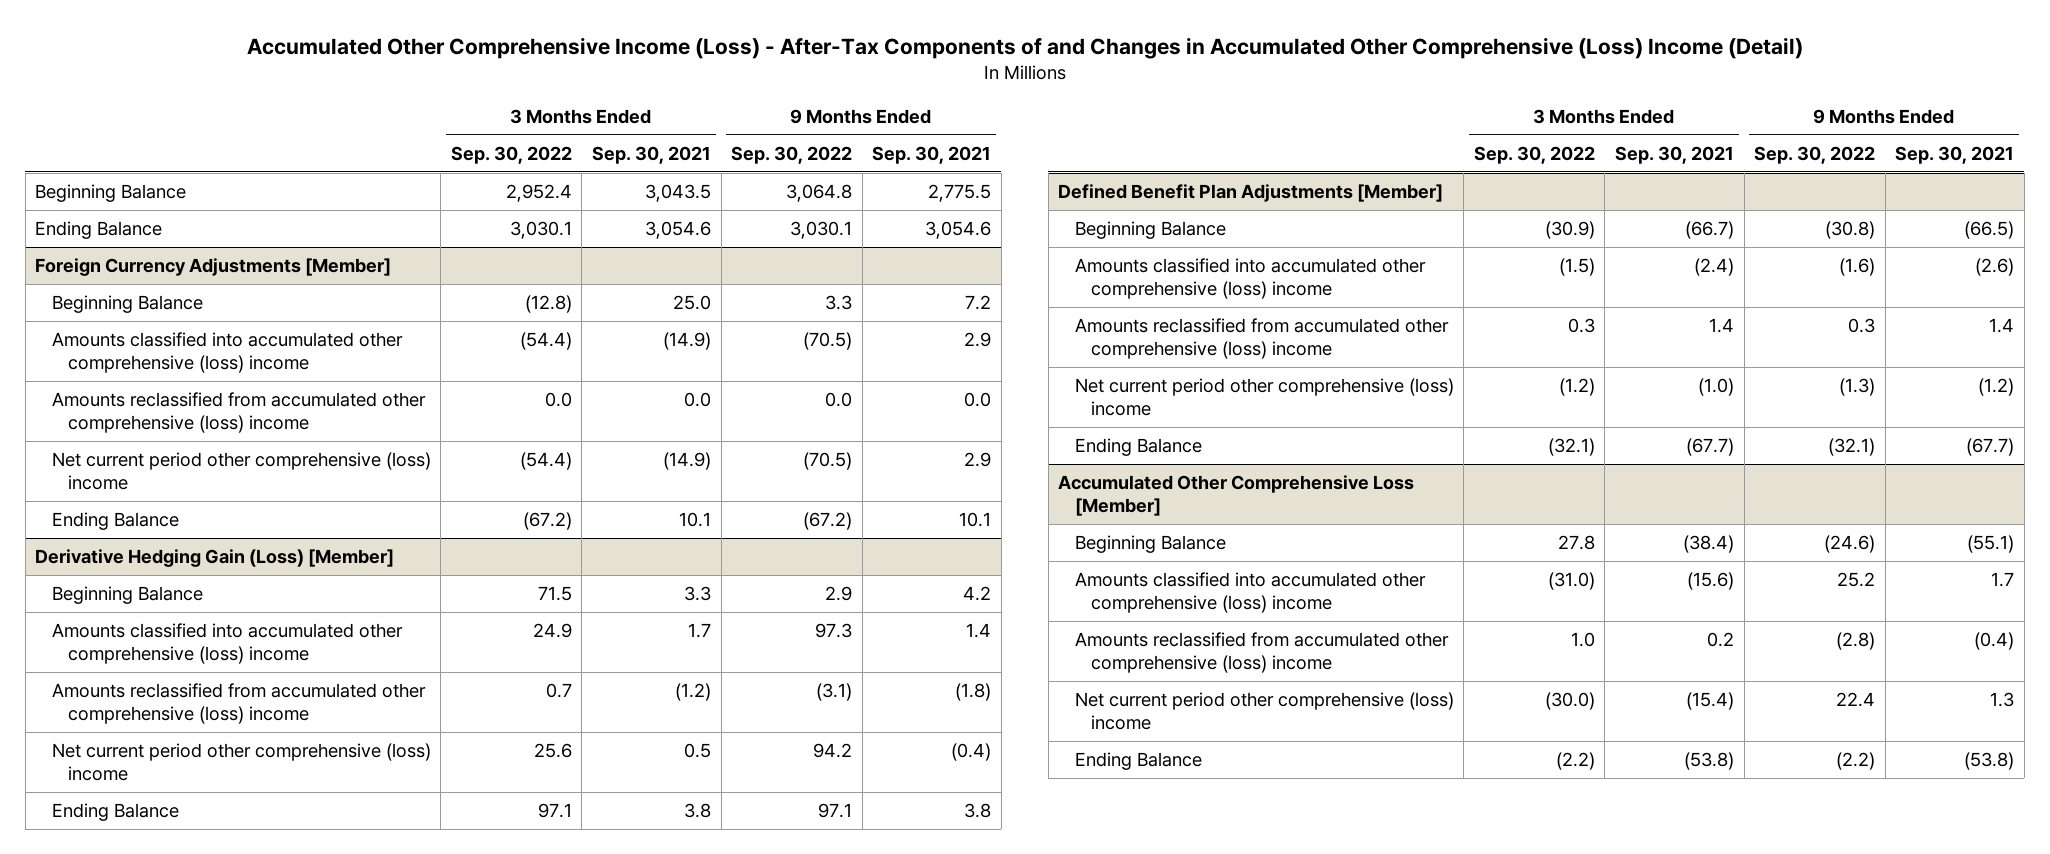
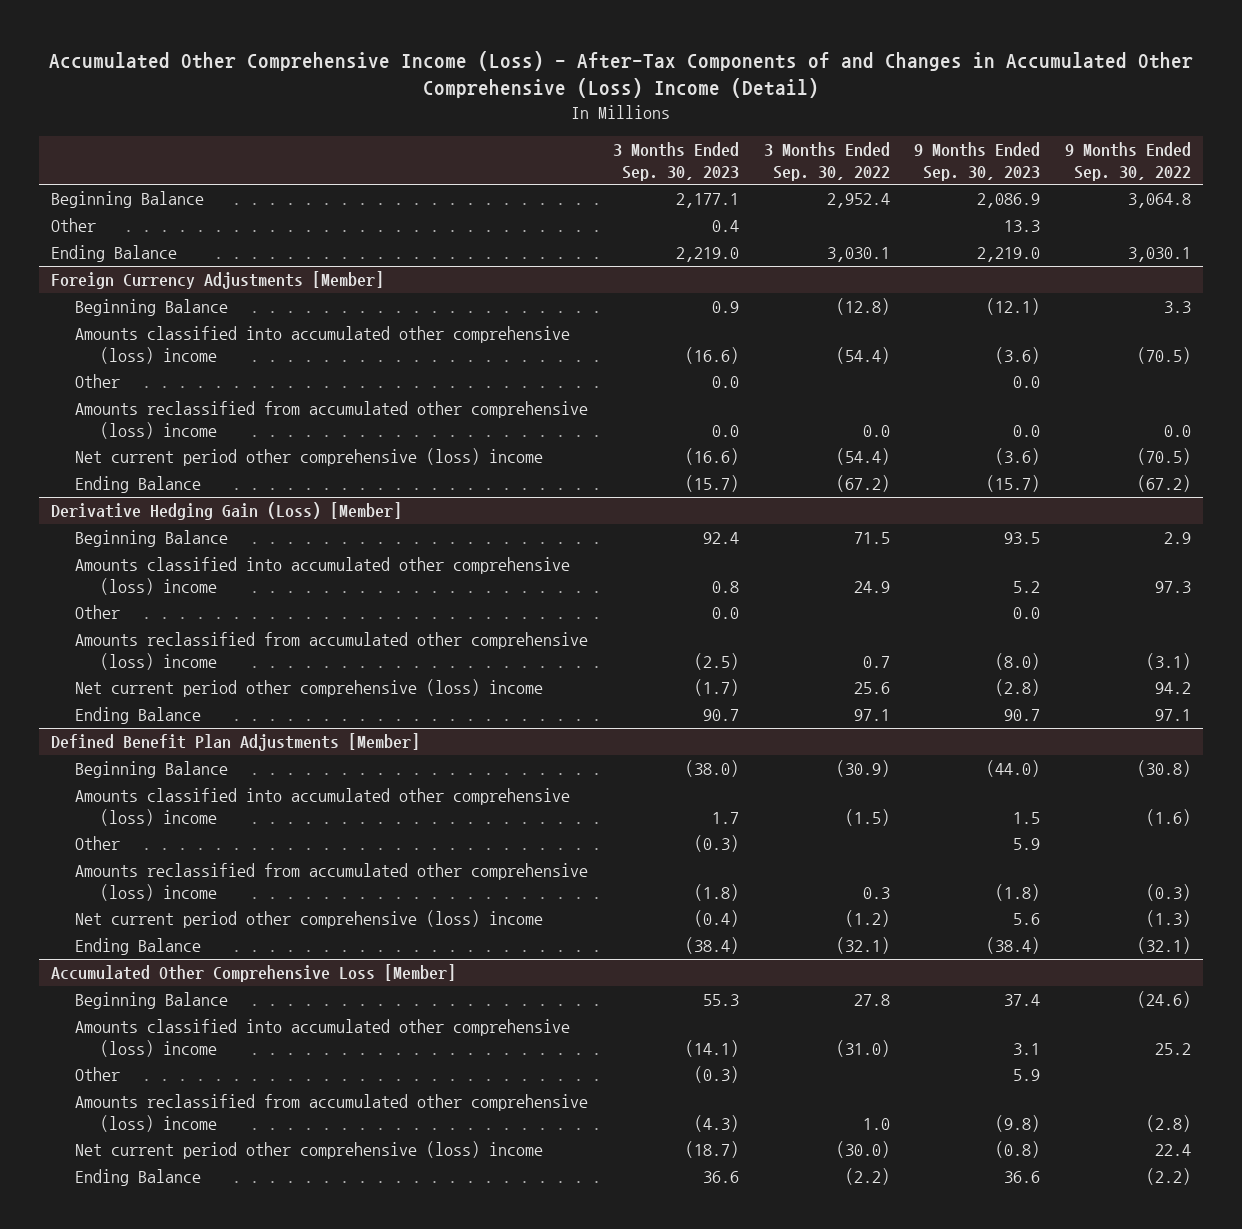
[592,145,712,164] Sep. 30, 2021 -> none
[872,145,992,164] Sep. 30, 2021 -> none
none -> [613,142,740,181] 3 Months Ended Sep. 30, 2023
none -> [914,142,1041,181] 9 Months Ended Sep. 30, 2023
none -> [51,217,97,232] Other
none -> [75,373,121,388] Other
none -> [75,604,121,619] Other
none -> [75,835,121,850] Other
[1848,318,1876,334] 0.3 -> [1145,883,1191,901] (0.3)
none -> [75,1066,121,1081] Other

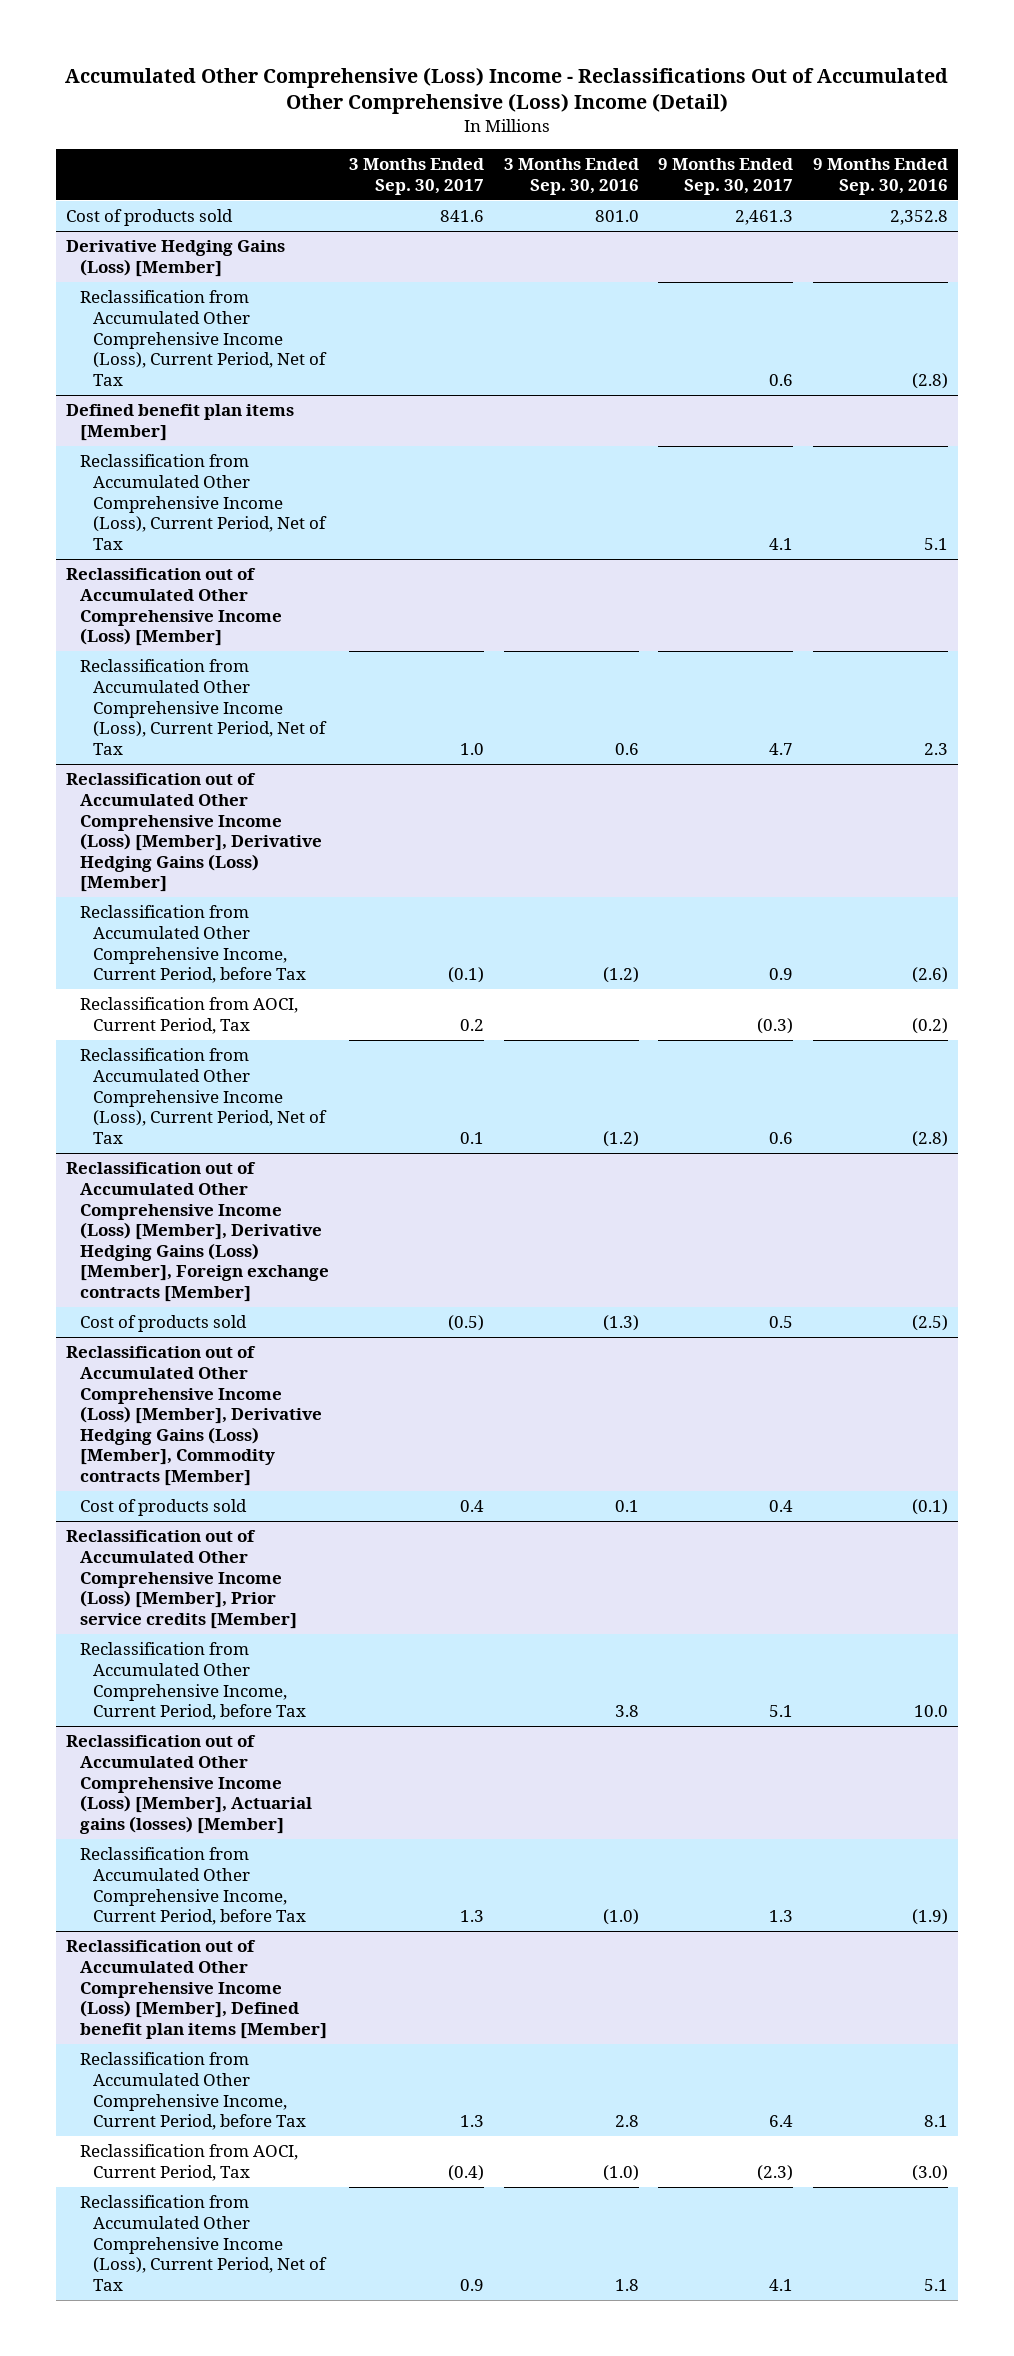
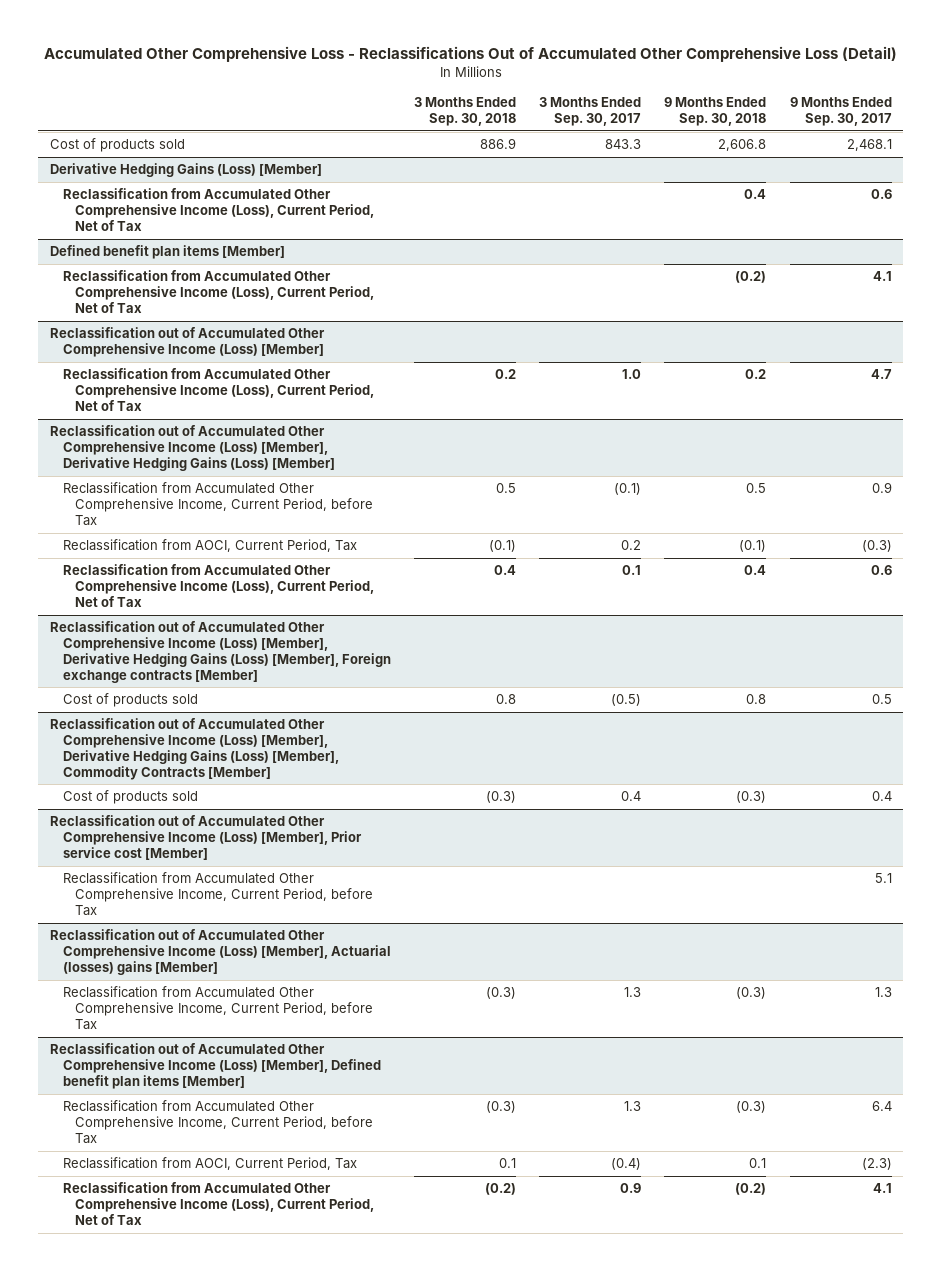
[65,66,949,114] Accumulated Other Comprehensive (Loss) Income - Reclassifications Out of Accumulated Other Comprehensive (Loss) Income (Detail) -> [43,45,897,62] Accumulated Other Comprehensive Loss - Reclassifications Out of Accumulated Other Comprehensive Loss (Detail)
[503,158,639,195] 3 Months Ended Sep. 30, 2016 -> none
[813,158,949,195] 9 Months Ended Sep. 30, 2016 -> none
none -> [413,97,516,127] 3 Months Ended Sep. 30, 2018
none -> [664,97,767,127] 9 Months Ended Sep. 30, 2018
[439,210,484,223] 841.6 -> [605,139,642,150] 843.3
[735,210,794,226] 2,461.3 -> [846,139,892,152] 2,468.1
[66,1346,322,1486] Reclassification out of Accumulated Other Comprehensive Income (Loss) [Member], Derivative Hedging Gains (Loss) [Member], Commodity contracts [Member] -> [50,718,339,780] Reclassification out of Accumulated Other Comprehensive Income (Loss) [Member], Derivative Hedging Gains (Loss) [Member], Commodity Contracts [Member]
[66,1530,297,1629] Reclassification out of Accumulated Other Comprehensive Income (Loss) [Member], Prior service credits [Member] -> [50,815,362,860] Reclassification out of Accumulated Other Comprehensive Income (Loss) [Member], Prior service cost [Member]
[66,1735,312,1834] Reclassification out of Accumulated Other Comprehensive Income (Loss) [Member], Actuarial gains (losses) [Member] -> [50,929,391,975] Reclassification out of Accumulated Other Comprehensive Income (Loss) [Member], Actuarial (losses) gains [Member]

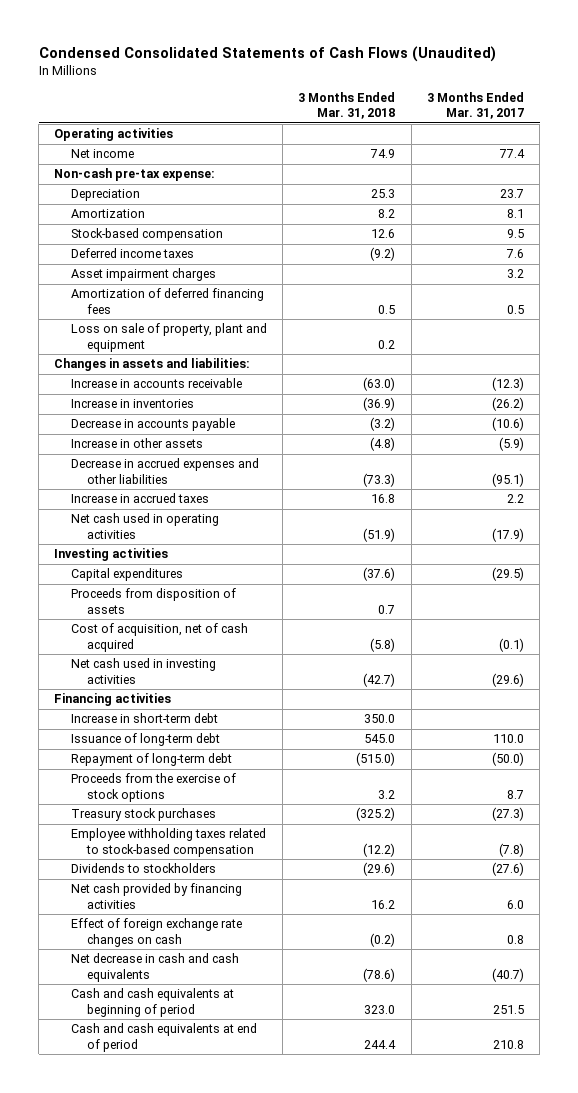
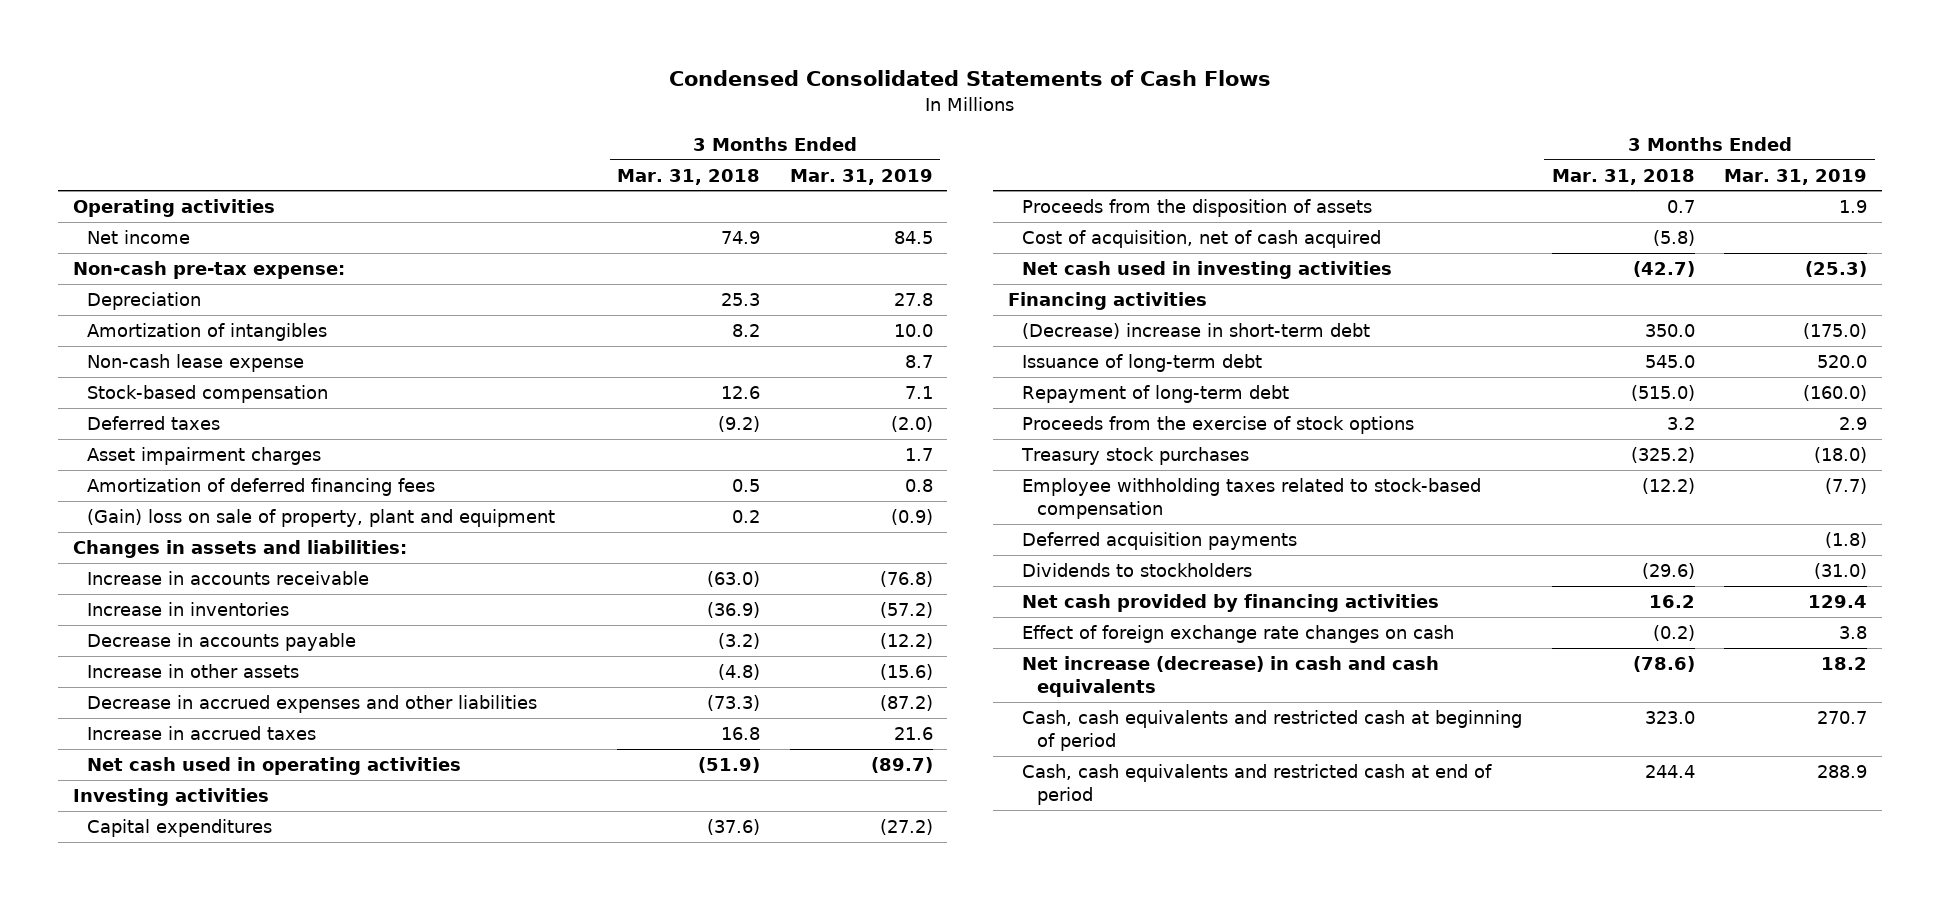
[38,46,496,63] Condensed Consolidated Statements of Cash Flows (Unaudited) -> [669,70,1272,87] Condensed Consolidated Statements of Cash Flows
[426,91,524,120] 3 Months Ended Mar. 31, 2017 -> none
none -> [789,168,933,185] Mar. 31, 2019
[70,209,145,219] Amortization -> [87,322,328,341] Amortization of intangibles
none -> [87,353,305,372] Non-cash lease expense
[70,248,194,259] Deferred income taxes -> [87,415,221,430] Deferred taxes
[70,323,267,352] Loss on sale of property, plant and equipment -> [87,508,556,527] (Gain) loss on sale of property, plant and equipment
[70,588,236,614] Proceeds from disposition of assets -> [1022,198,1373,217] Proceeds from the disposition of assets
[70,713,218,724] Increase in short-term debt -> [1022,322,1371,339] (Decrease) increase in short-term debt
none -> [1022,531,1298,550] Deferred acquisition payments
[70,953,239,982] Net decrease in cash and cash equivalents -> [1022,655,1440,698] Net increase (decrease) in cash and cash equivalents
[70,988,234,1017] Cash and cash equivalents at beginning of period -> [1022,709,1523,752] Cash, cash equivalents and restricted cash at beginning of period
[70,1023,257,1052] Cash and cash equivalents at end of period -> [1022,763,1493,806] Cash, cash equivalents and restricted cash at end of period

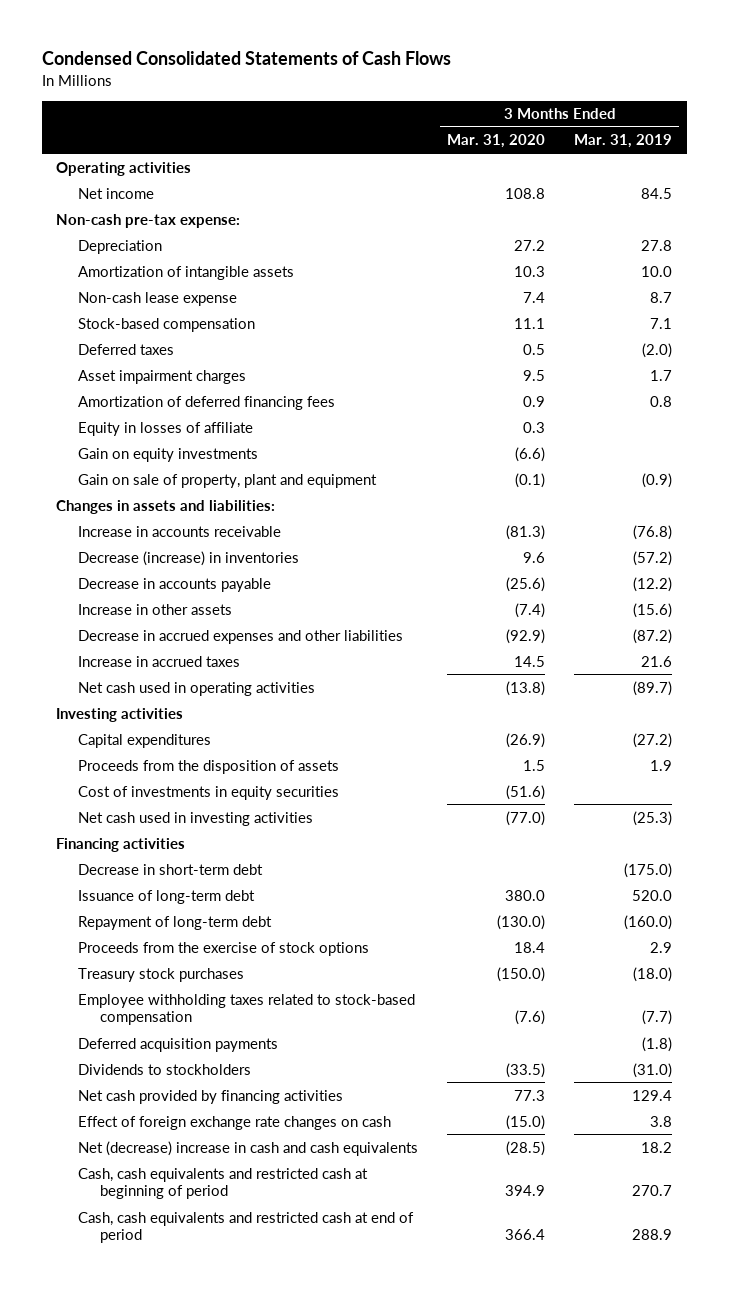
[616,168,760,185] Mar. 31, 2018 -> none
none -> [447,134,546,149] Mar. 31, 2020
[87,322,328,341] Amortization of intangibles -> none
none -> [78,265,295,280] Amortization of intangible assets
none -> [78,421,254,436] Equity in losses of affiliate
none -> [78,447,259,462] Gain on equity investments
[87,508,556,527] (Gain) loss on sale of property, plant and equipment -> [78,473,378,488] Gain on sale of property, plant and equipment
[87,601,290,616] Increase in inventories -> [78,550,300,566] Decrease (increase) in inventories
[1022,229,1382,248] Cost of acquisition, net of cash acquired -> none
none -> [78,785,340,800] Cost of investments in equity securities
[1022,322,1371,339] (Decrease) increase in short-term debt -> [78,863,264,875] Decrease in short-term debt
[1022,655,1440,698] Net increase (decrease) in cash and cash equivalents -> [78,1140,419,1156] Net (decrease) increase in cash and cash equivalents

